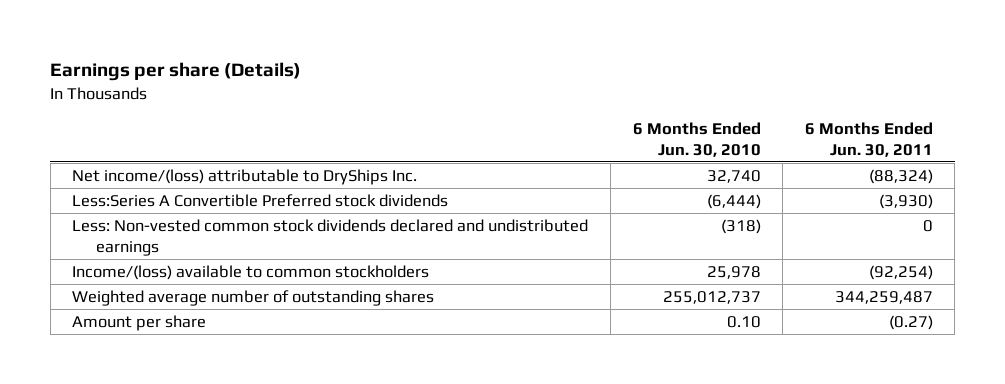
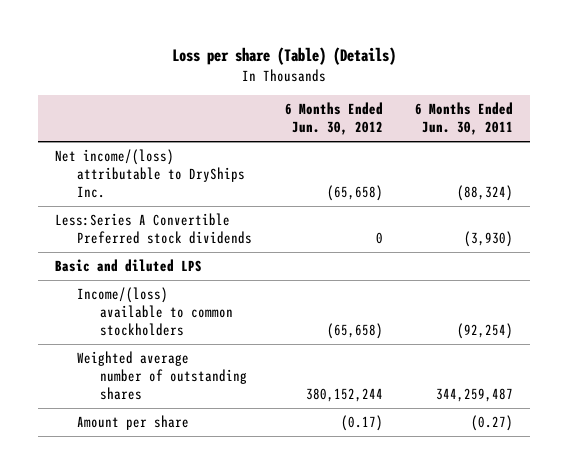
[50,62,302,82] Earnings per share (Details) -> [171,46,396,65] Loss per share (Table) (Details)
[632,121,761,157] 6 Months Ended Jun. 30, 2010 -> none
none -> [284,102,383,136] 6 Months Ended Jun. 30, 2012
[72,219,589,257] Less: Non-vested common stock dividends declared and undistributed earnings -> none
none -> [54,259,202,273] Basic and diluted LPS

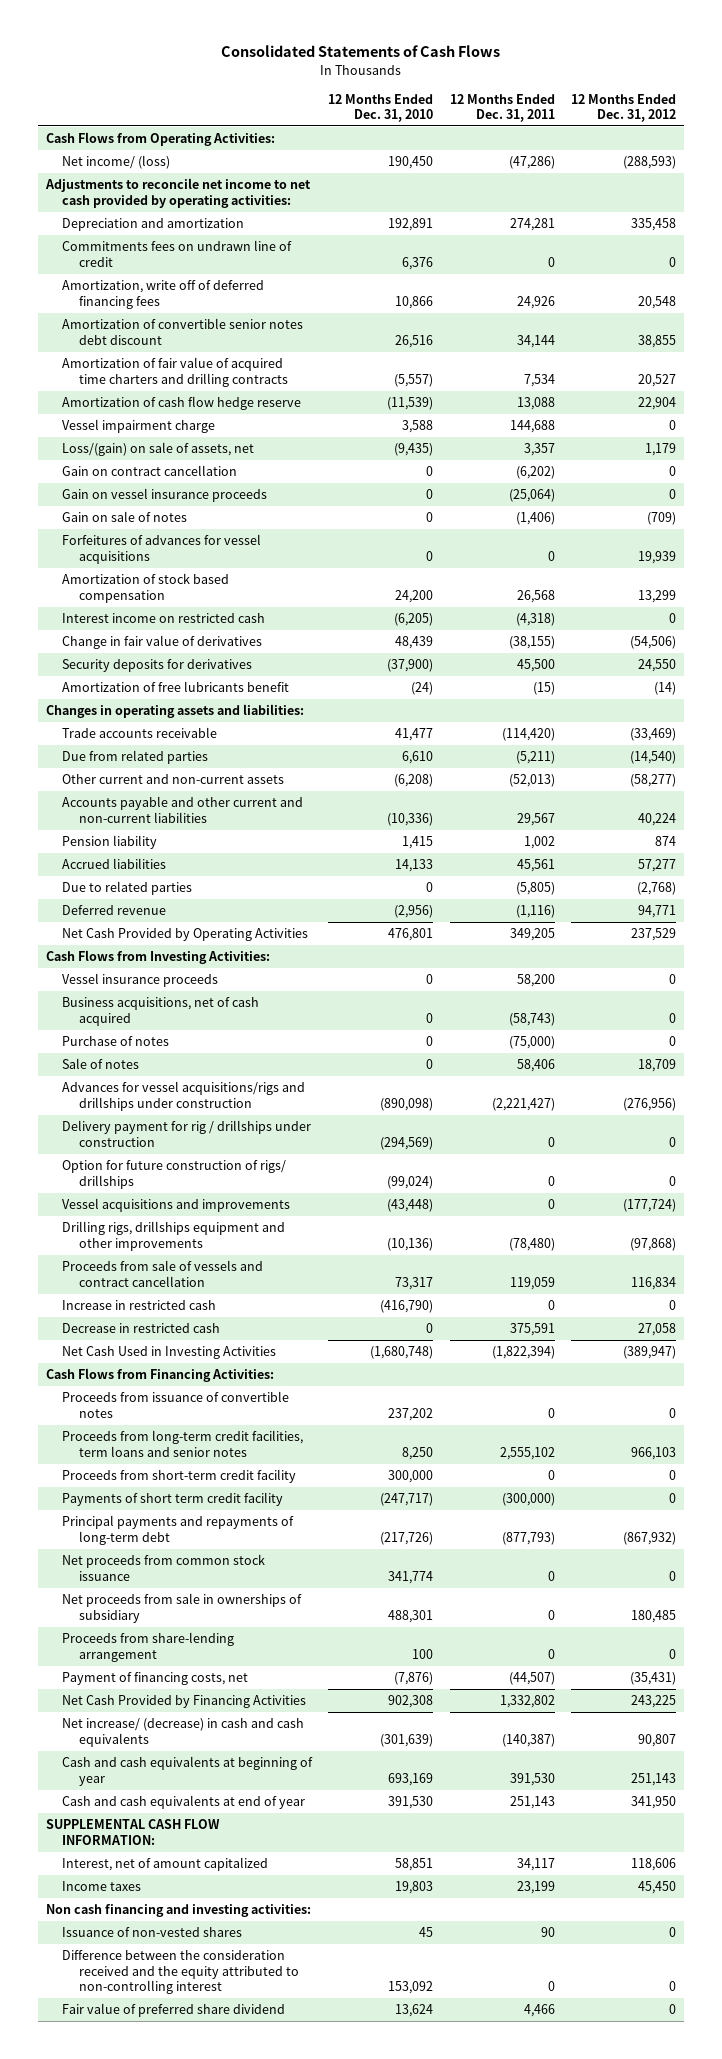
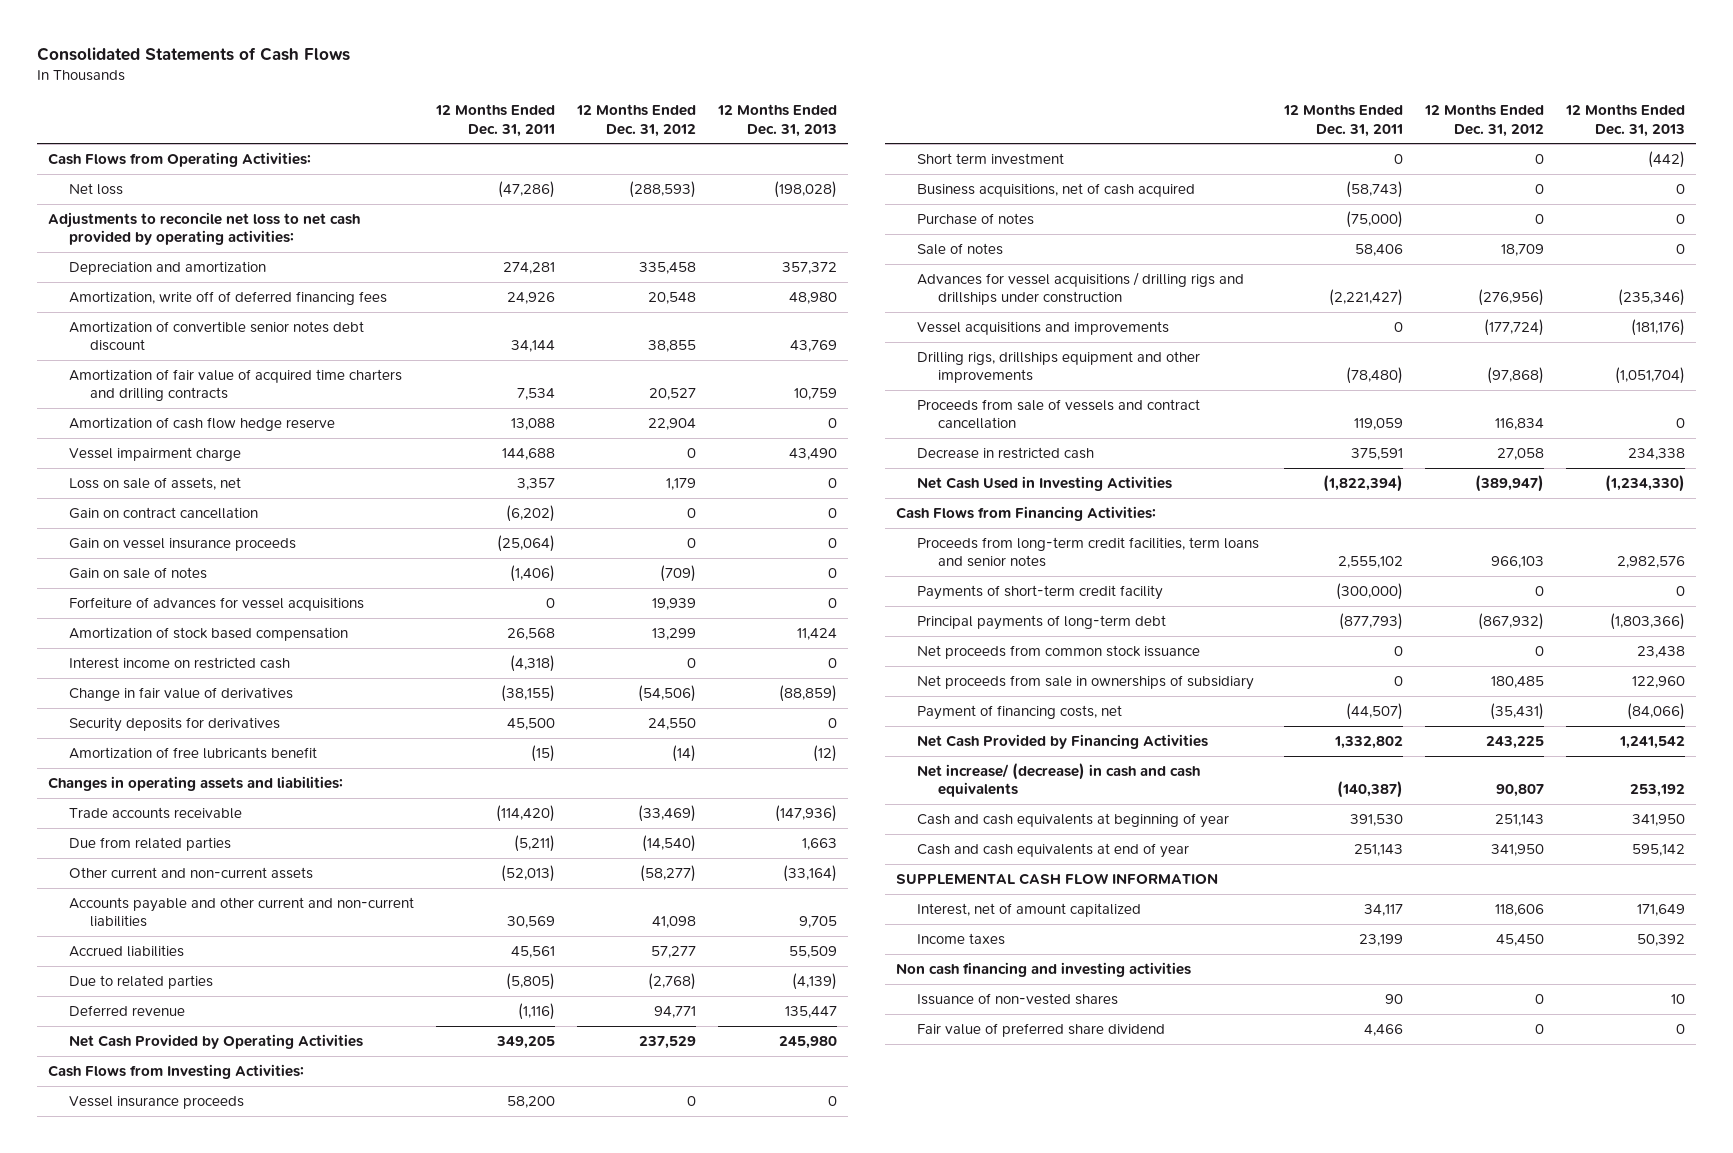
[328,93,434,122] 12 Months Ended Dec. 31, 2010 -> none
none -> [716,104,837,137] 12 Months Ended Dec. 31, 2013
[62,155,171,170] Net income/ (loss) -> [68,182,123,195] Net loss
[44,178,311,208] Adjustments to reconcile net income to net cash provided by operating activities: -> [47,211,360,246] Adjustments to reconcile net loss to net cash provided by operating activities:
[62,240,293,267] Commitments fees on undrawn line of credit -> none
[62,442,255,457] Loss/(gain) on sale of assets, net -> [68,476,241,490] Loss on sale of assets, net
[62,534,262,564] Forfeitures of advances for vessel acquisitions -> [68,596,364,611] Forfeiture of advances for vessel acquisitions
[62,835,158,850] Pension liability -> none
[516,812,555,826] 29,567 -> [506,916,555,929] 30,569
[637,812,676,826] 40,224 -> [651,916,696,929] 41,098
none -> [917,152,1065,165] Short term investment
[62,1120,312,1147] Delivery payment for rig / drillships under construction -> none
[62,1160,287,1189] Option for future construction of rigs/ drillships -> none
[62,1081,306,1111] Advances for vessel acquisitions/rigs and drillships under construction -> [917,271,1245,306] Advances for vessel acquisitions / drilling rigs and drillships under construction
[62,1300,217,1311] Increase in restricted cash -> none
[62,1391,290,1418] Proceeds from issuance of convertible notes -> none
[62,1469,297,1484] Proceeds from short-term credit facility -> none
[62,1492,284,1507] Payments of short term credit facility -> [917,584,1164,600] Payments of short-term credit facility
[62,1515,295,1545] Principal payments and repayments of long-term debt -> [917,614,1167,630] Principal payments of long-term debt
[62,1632,235,1662] Proceeds from share-lending arrangement -> none
[45,1819,220,1845] SUPPLEMENTAL CASH FLOW INFORMATION: -> [896,872,1219,885] SUPPLEMENTAL CASH FLOW INFORMATION
[45,1904,311,1918] Non cash financing and investing activities: -> [896,961,1192,977] Non cash financing and investing activities
[62,1950,299,1994] Difference between the consideration received and the equity attributed to non-controlling interest -> none

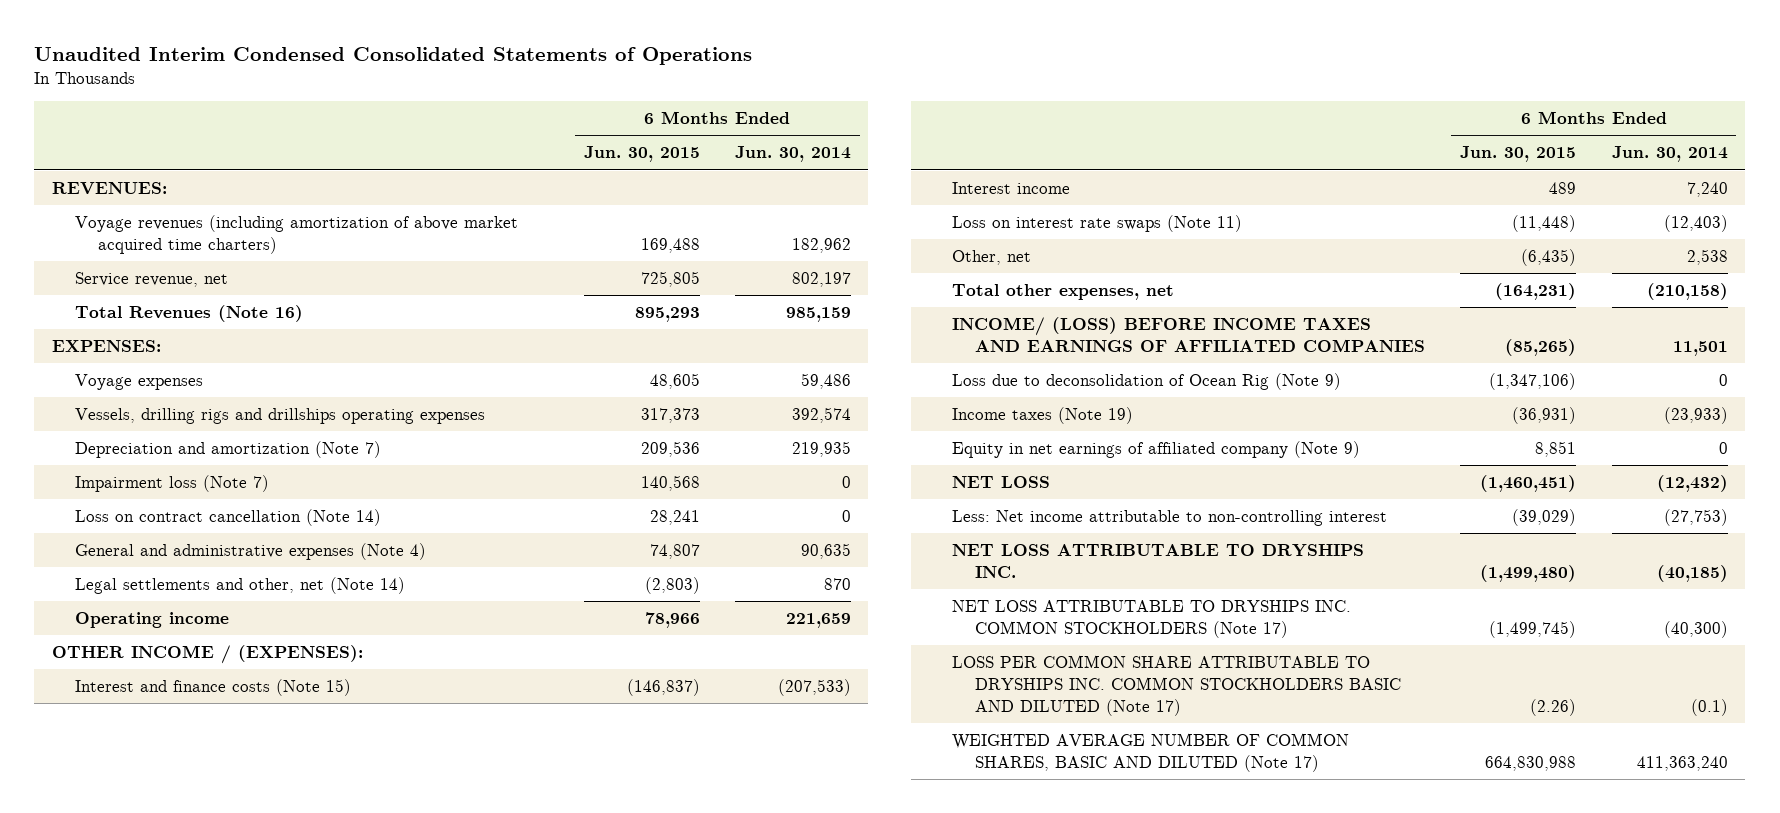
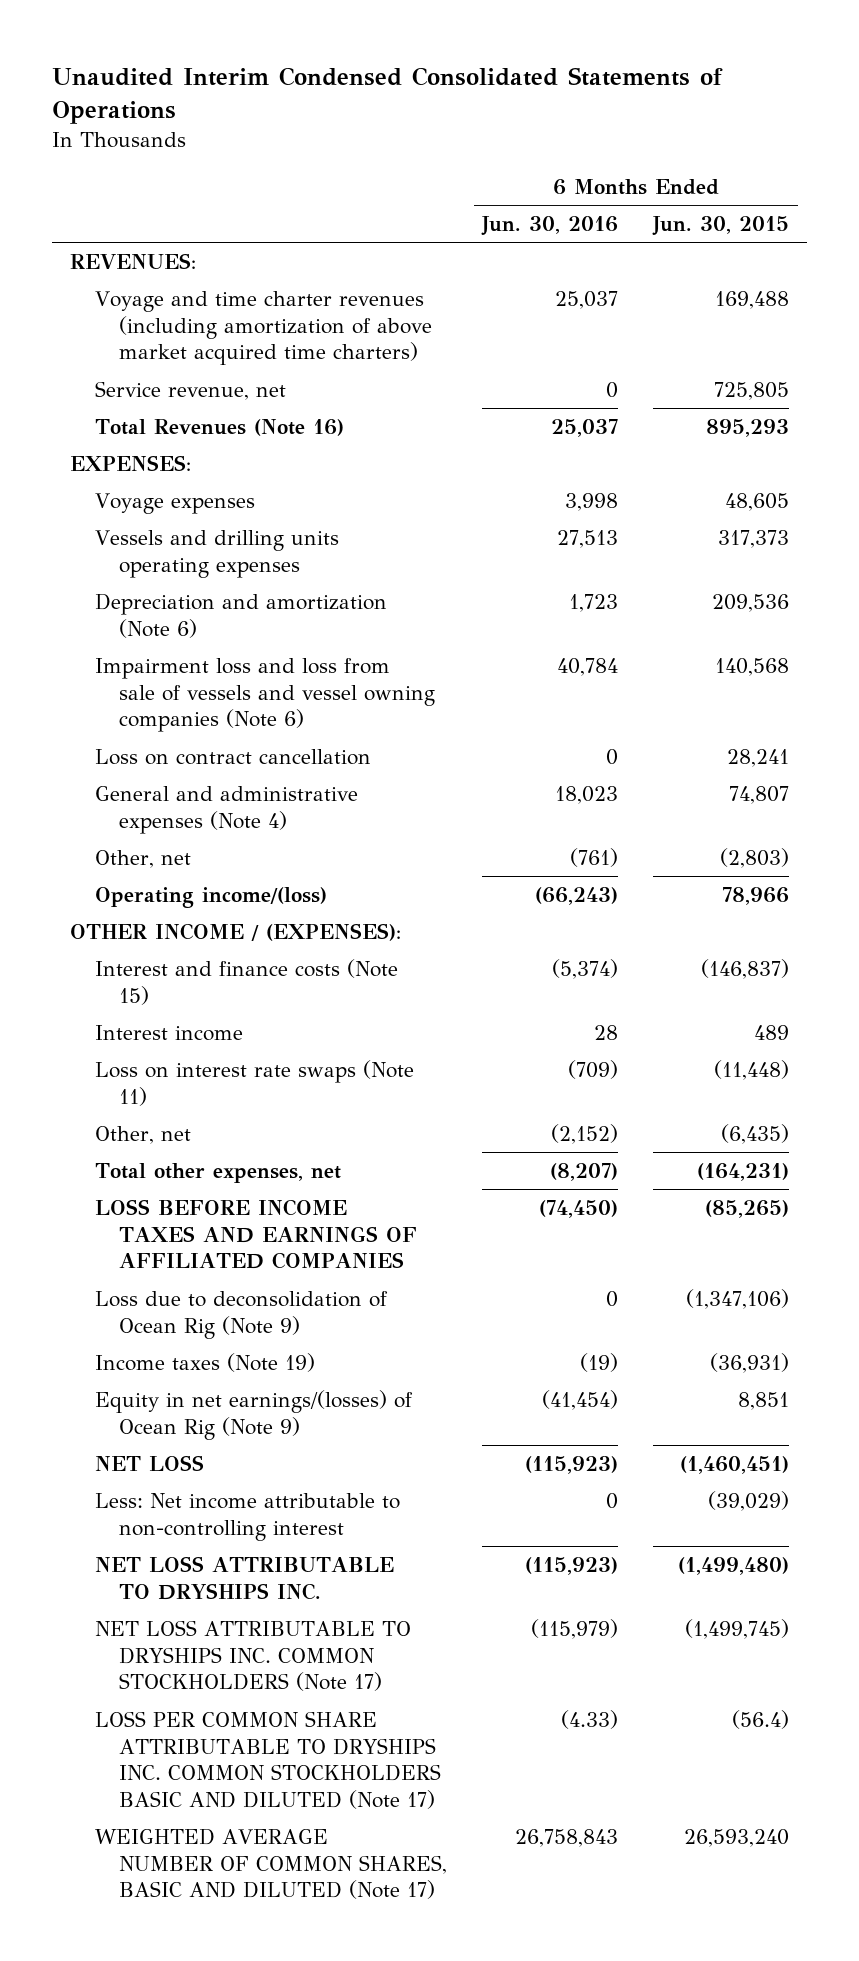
[734,146,851,163] Jun. 30, 2014 -> none
none -> [481,216,619,237] Jun. 30, 2016
[75,215,519,255] Voyage revenues (including amortization of above market acquired time charters) -> [94,290,433,366] Voyage and time charter revenues (including amortization of above market acquired time charters)
[75,408,486,425] Vessels, drilling rigs and drillships operating expenses -> [94,529,339,578] Vessels and drilling units operating expenses
[75,441,382,459] Depreciation and amortization (Note 7) -> [94,592,387,638] Depreciation and amortization (Note 6)
[75,475,270,493] Impairment loss (Note 7) -> [94,657,436,733] Impairment loss and loss from sale of vessels and vessel owning companies (Note 6)
[75,509,382,527] Loss on contract cancellation (Note 14) -> [94,748,371,765] Loss on contract cancellation
[75,577,406,595] Legal settlements and other, net (Note 14) -> [94,849,191,868] Other, net
[75,612,230,629] Operating income -> [94,886,327,908] Operating income/(loss)
[951,317,1425,353] INCOME/ (LOSS) BEFORE INCOME TAXES AND EARNINGS OF AFFILIATED COMPANIES -> [94,1198,418,1270] LOSS BEFORE INCOME TAXES AND EARNINGS OF AFFILIATED COMPANIES
[951,441,1360,459] Equity in net earnings of affiliated company (Note 9) -> [94,1389,413,1440] Equity in net earnings/(losses) of Ocean Rig (Note 9)
[1530,699,1577,717] (2.26) -> [732,1709,790,1729] (56.4)
[1485,756,1577,772] 664,830,988 -> [684,1828,790,1847] 26,593,240

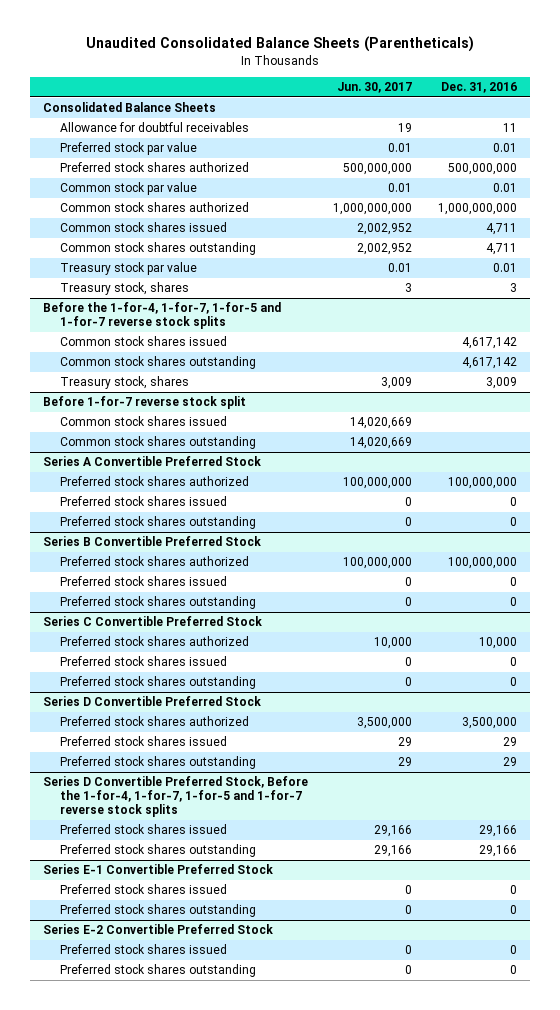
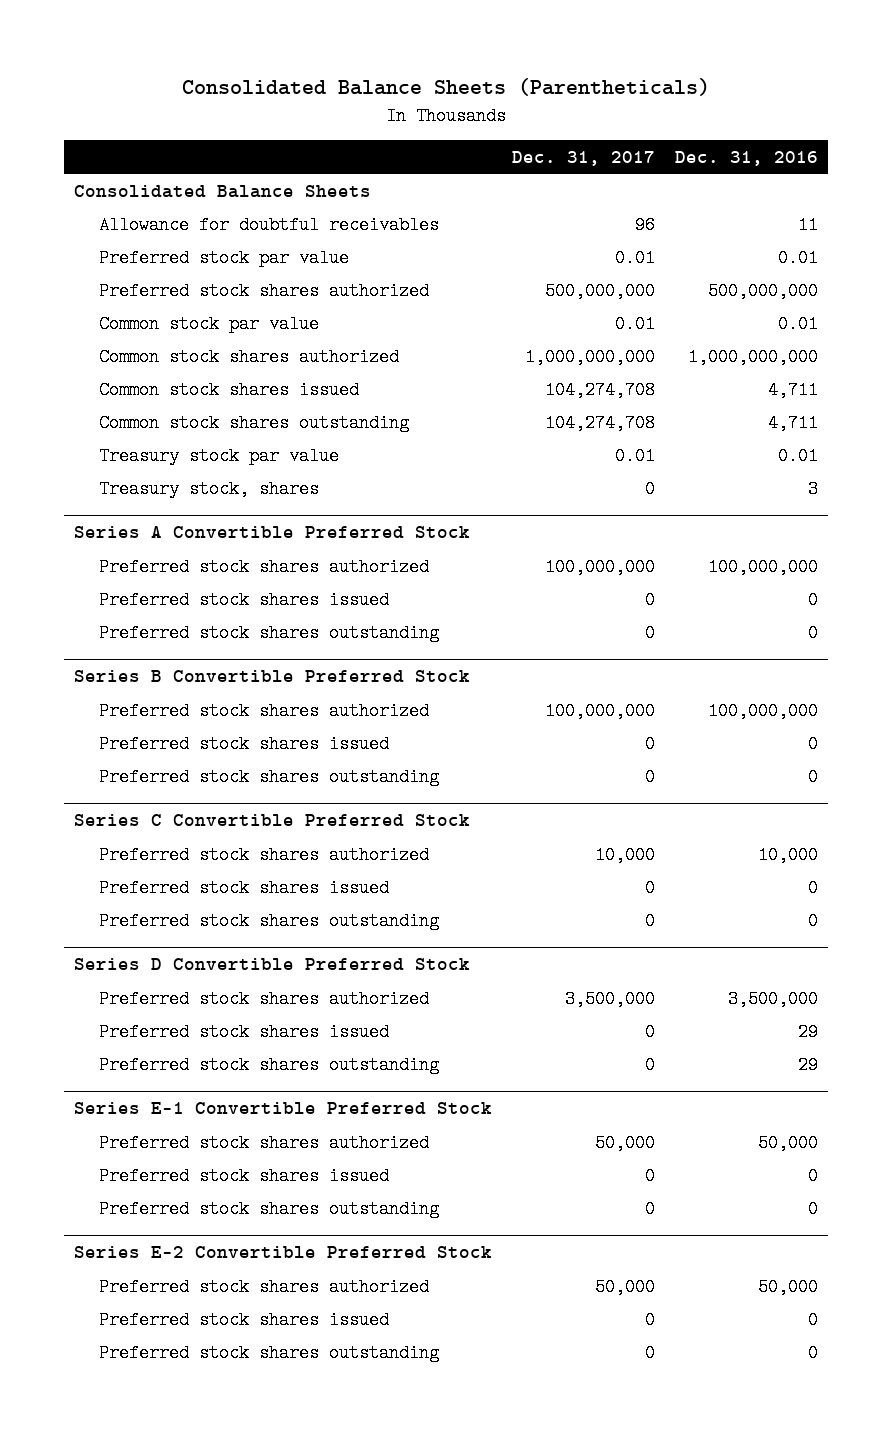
[85,36,474,53] Unaudited Consolidated Balance Sheets (Parentheticals) -> [182,78,711,97] Consolidated Balance Sheets (Parentheticals)
[337,82,413,94] Jun. 30, 2017 -> none
none -> [512,150,656,166] Dec. 31, 2017
[42,302,281,330] Before the 1-for-4, 1-for-7, 1-for-5 and 1-for-7 reverse stock splits -> none
[59,336,227,347] Common stock shares issued -> none
[59,356,256,370] Common stock shares outstanding -> none
[59,376,189,390] Treasury stock, shares -> none
[42,396,246,410] Before 1-for-7 reverse stock split -> none
[59,416,227,427] Common stock shares issued -> none
[59,436,256,450] Common stock shares outstanding -> none
[42,776,308,818] Series D Convertible Preferred Stock, Before the 1-for-4, 1-for-7, 1-for-5 and 1-for-7 reverse stock splits -> none
[59,824,227,835] Preferred stock shares issued -> none
[59,844,256,858] Preferred stock shares outstanding -> none
none -> [99,1133,430,1152] Preferred stock shares authorized
none -> [99,1277,430,1296] Preferred stock shares authorized

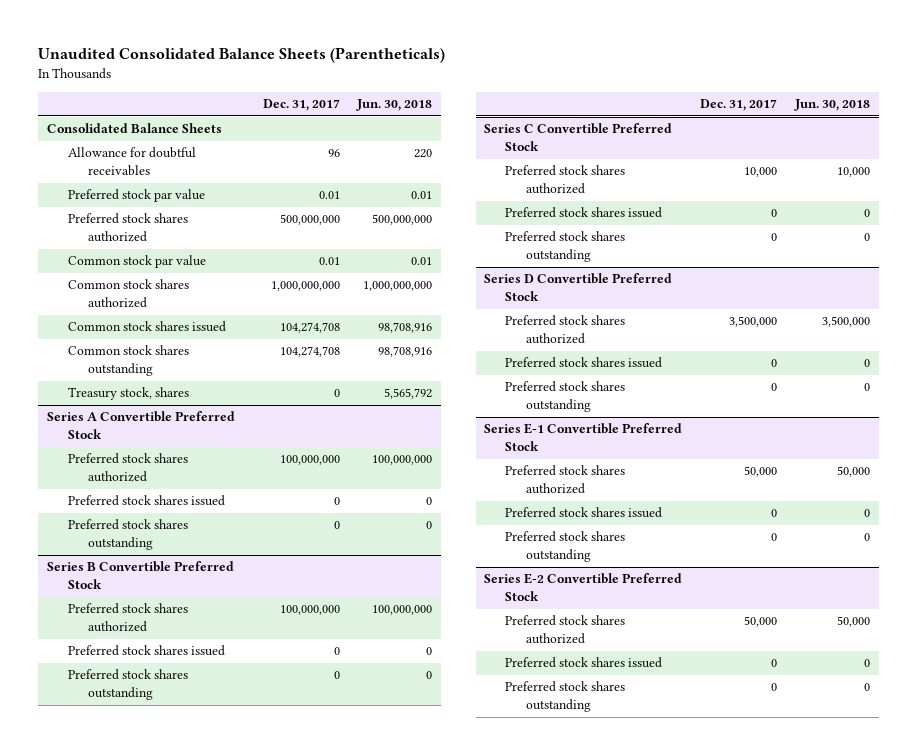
[182,78,711,97] Consolidated Balance Sheets (Parentheticals) -> [38,47,446,64] Unaudited Consolidated Balance Sheets (Parentheticals)
[675,150,819,166] Dec. 31, 2016 -> none
none -> [356,99,433,112] Jun. 30, 2018
[99,446,340,465] Treasury stock par value -> none

